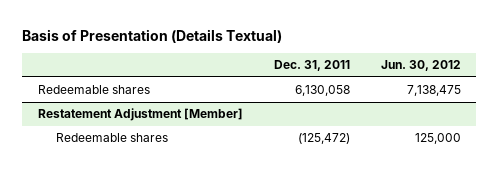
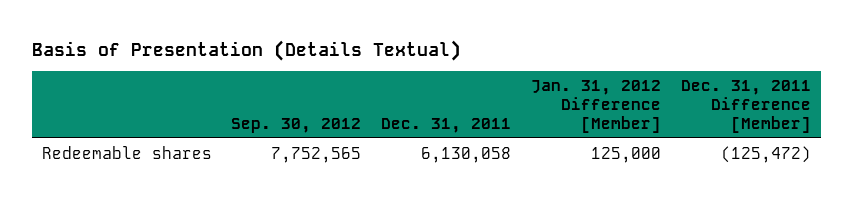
[380,60,461,72] Jun. 30, 2012 -> none
none -> [231,117,362,133] Sep. 30, 2012
none -> [530,79,661,133] Jan. 31, 2012 Difference [Member]
none -> [680,79,811,133] Dec. 31, 2011 Difference [Member]
[37,108,243,122] Restatement Adjustment [Member] -> none
[56,133,169,143] Redeemable shares -> none

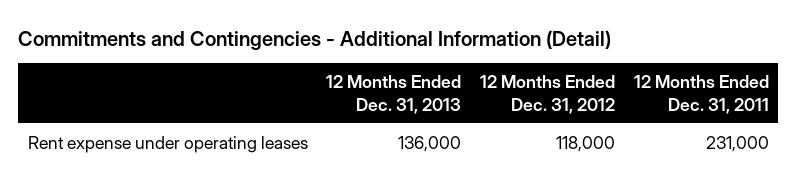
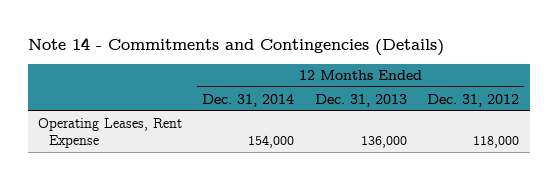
[18,29,612,50] Commitments and Contingencies - Additional Information (Detail) -> [27,36,444,56] Note 14 - Commitments and Contingencies (Details)
[633,74,769,114] 12 Months Ended Dec. 31, 2011 -> none
none -> [202,93,295,107] Dec. 31, 2014
[27,135,308,153] Rent expense under operating leases -> [37,117,182,148] Operating Leases, Rent Expense

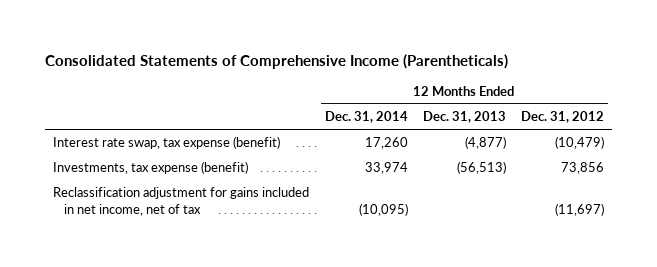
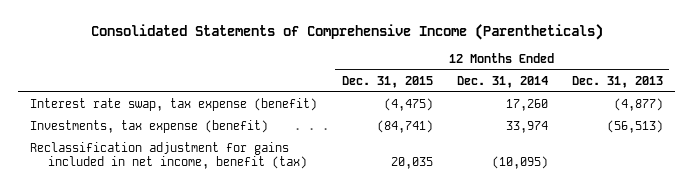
[521,111,605,124] Dec. 31, 2012 -> none
none -> [341,75,433,88] Dec. 31, 2015
[53,187,310,217] Reclassification adjustment for gains included in net income, net of tax -> [30,142,307,169] Reclassification adjustment for gains included in net income, benefit (tax)

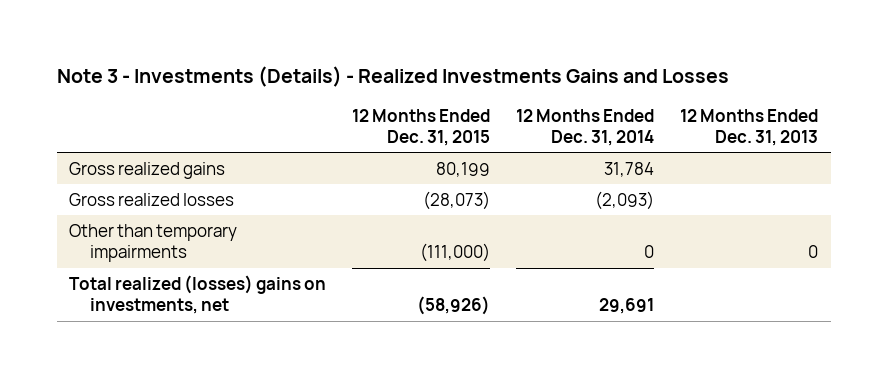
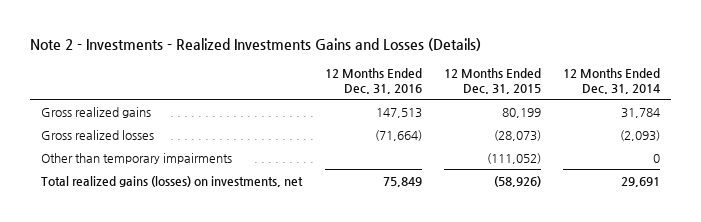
[56,65,729,87] Note 3 - Investments (Details) - Realized Investments Gains and Losses -> [30,38,482,52] Note 2 - Investments - Realized Investments Gains and Losses (Details)
[679,108,818,147] 12 Months Ended Dec. 31, 2013 -> none
none -> [324,68,422,94] 12 Months Ended Dec. 31, 2016
[420,243,491,263] (111,000) -> [486,152,541,164] (111,052)
[69,274,327,315] Total realized (losses) gains on investments, net -> [41,175,304,187] Total realized gains (losses) on investments, net

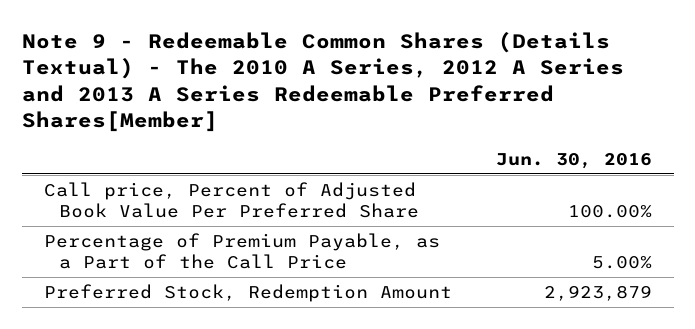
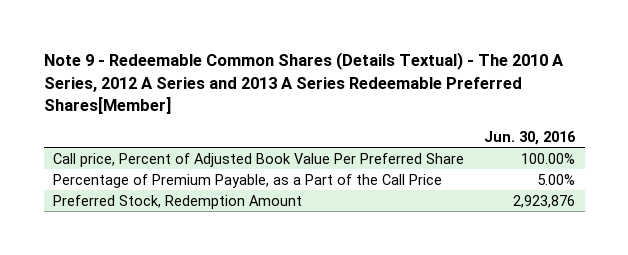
[543,284,652,301] 2,923,879 -> [512,194,575,208] 2,923,876

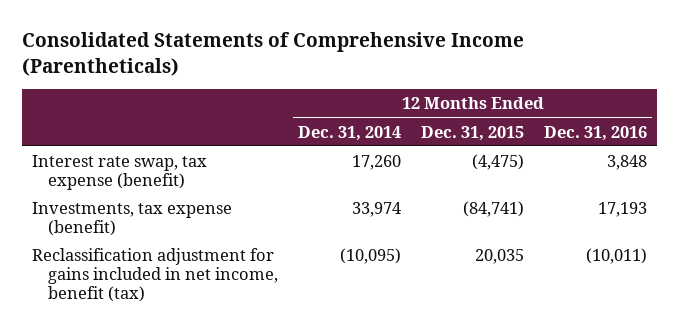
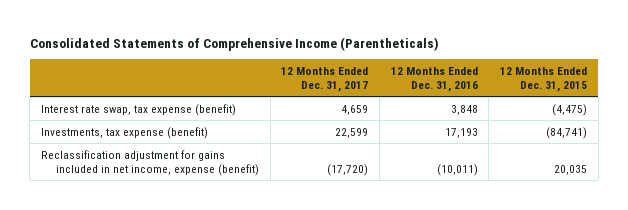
[298,125,402,141] Dec. 31, 2014 -> none
none -> [281,66,369,93] 12 Months Ended Dec. 31, 2017
[31,248,279,303] Reclassification adjustment for gains included in net income, benefit (tax) -> [40,149,259,176] Reclassification adjustment for gains included in net income, expense (benefit)

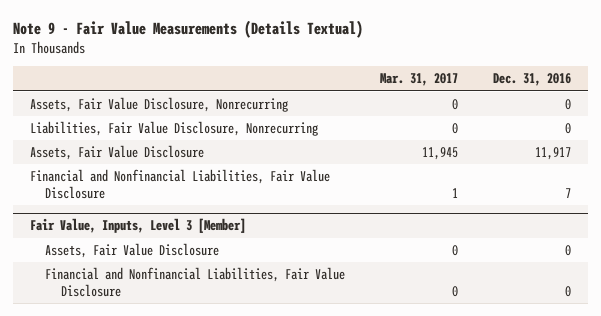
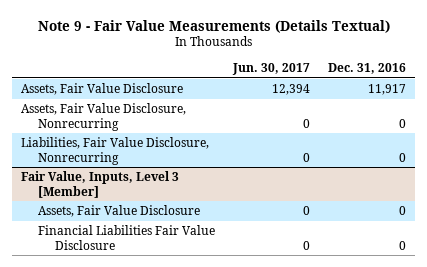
[380,73,459,87] Mar. 31, 2017 -> none
none -> [232,63,311,76] Jun. 30, 2017
[29,145,204,161] Assets, Fair Value Disclosure -> [21,83,184,96] Assets, Fair Value Disclosure
[29,169,330,199] Financial and Nonfinancial Liabilities, Fair Value Disclosure -> none
[45,267,346,297] Financial and Nonfinancial Liabilities, Fair Value Disclosure -> [38,225,216,250] Financial Liabilities Fair Value Disclosure

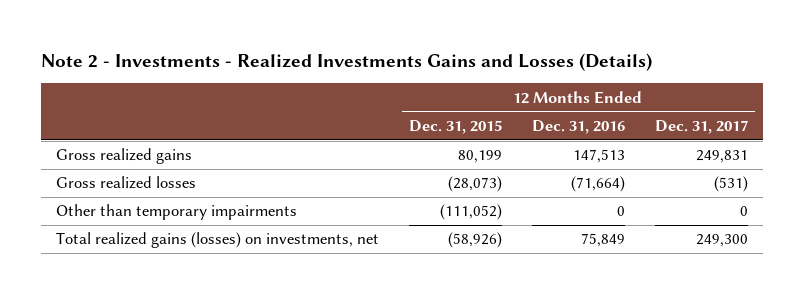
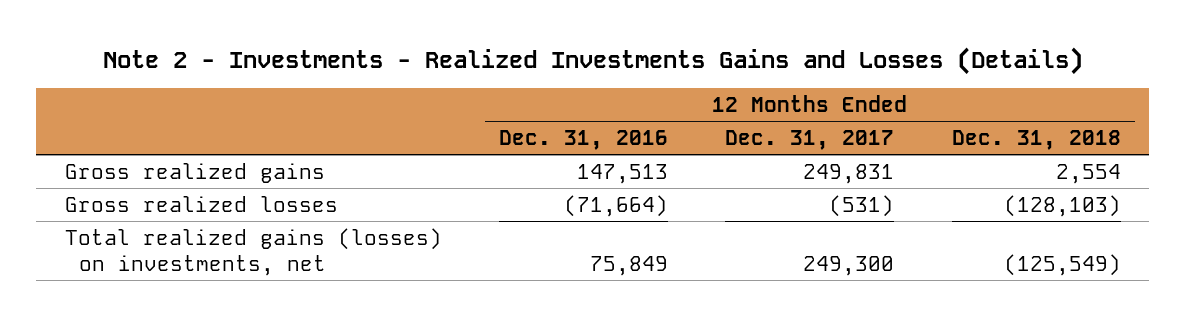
[409,119,503,134] Dec. 31, 2015 -> none
none -> [951,129,1121,150] Dec. 31, 2018
[56,204,298,221] Other than temporary impairments -> none

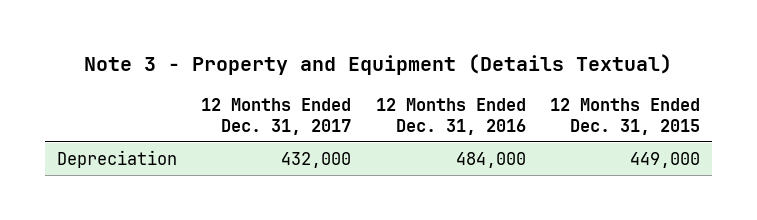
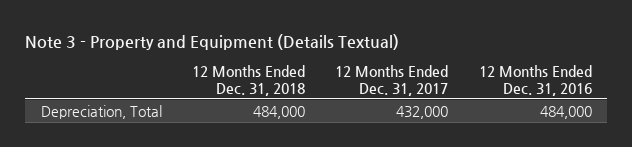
[549,97,700,136] 12 Months Ended Dec. 31, 2015 -> none
none -> [191,65,305,96] 12 Months Ended Dec. 31, 2018
[57,150,178,169] Depreciation -> [40,104,162,119] Depreciation, Total

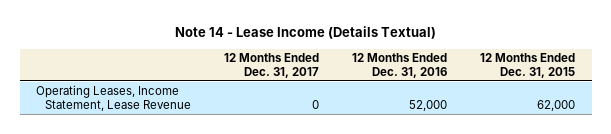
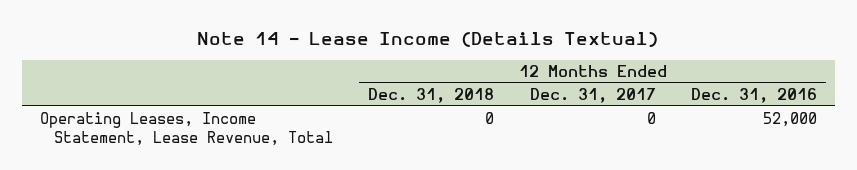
[480,52,576,79] 12 Months Ended Dec. 31, 2015 -> none
none -> [368,87,495,103] Dec. 31, 2018
[36,84,191,112] Operating Leases, Income Statement, Lease Revenue -> [39,112,333,146] Operating Leases, Income Statement, Lease Revenue, Total

